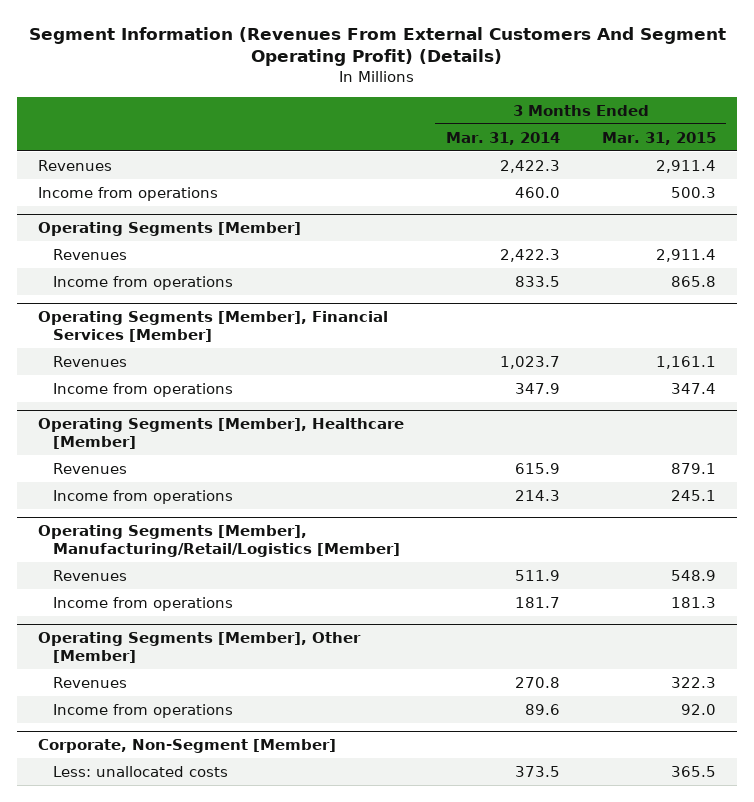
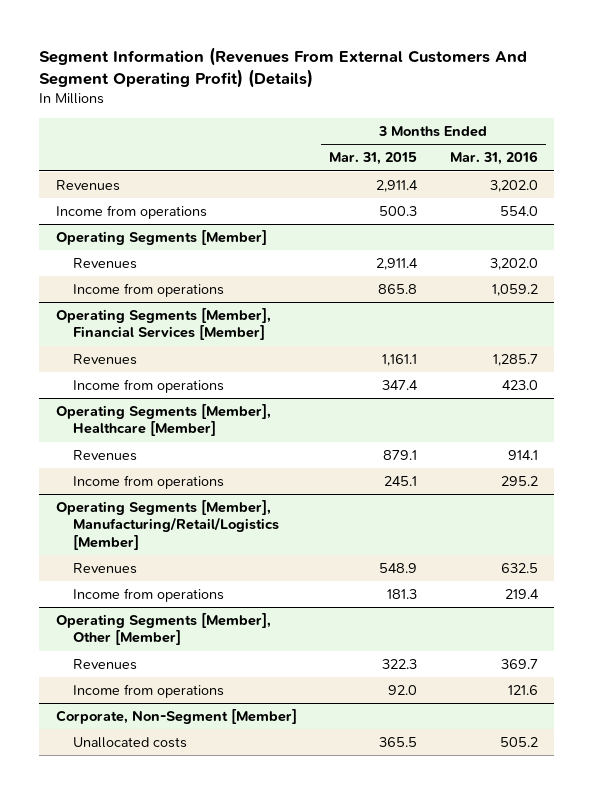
[445,131,560,145] Mar. 31, 2014 -> none
none -> [449,151,538,166] Mar. 31, 2016
[52,765,228,777] Less: unallocated costs -> [72,737,187,749] Unallocated costs

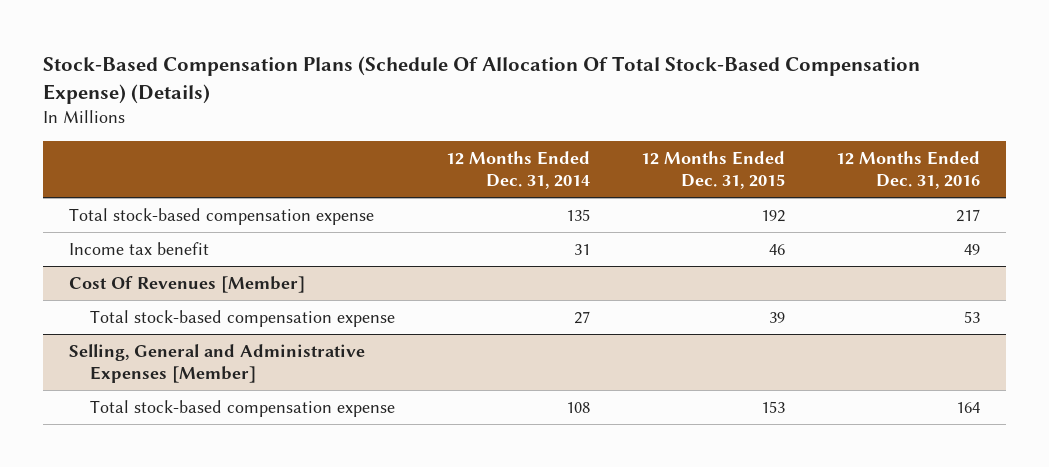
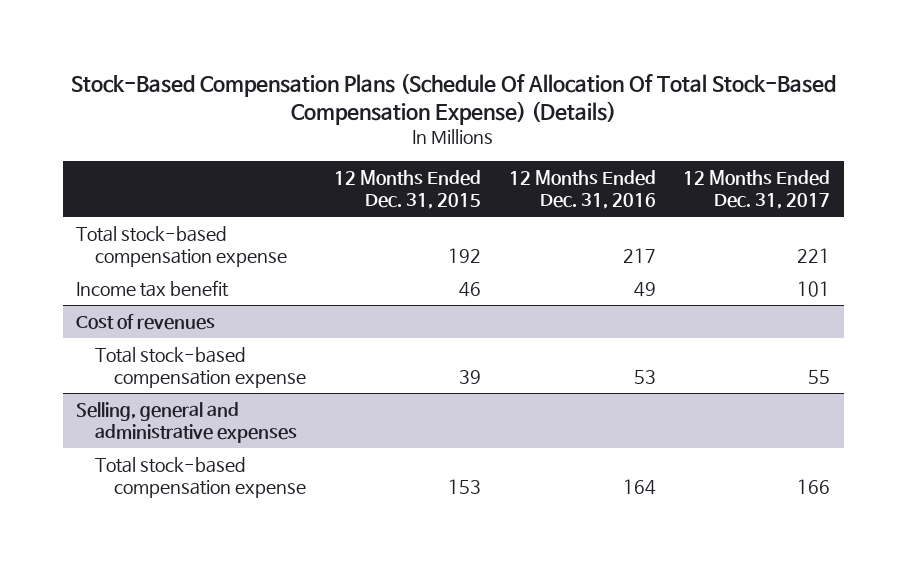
[445,151,590,190] 12 Months Ended Dec. 31, 2014 -> none
none -> [683,169,831,210] 12 Months Ended Dec. 31, 2017
[68,275,305,293] Cost Of Revenues [Member] -> [76,313,216,330] Cost of revenues
[68,343,365,383] Selling, General and Administrative Expenses [Member] -> [76,401,298,444] Selling, general and administrative expenses

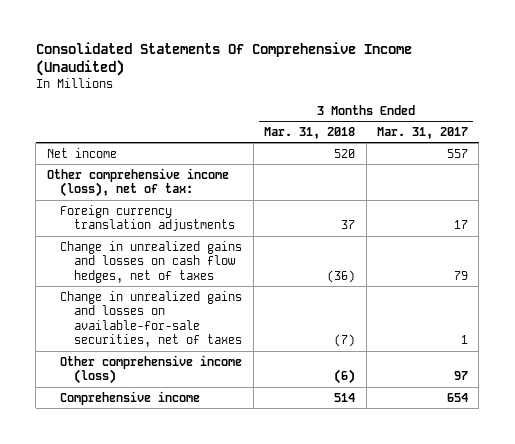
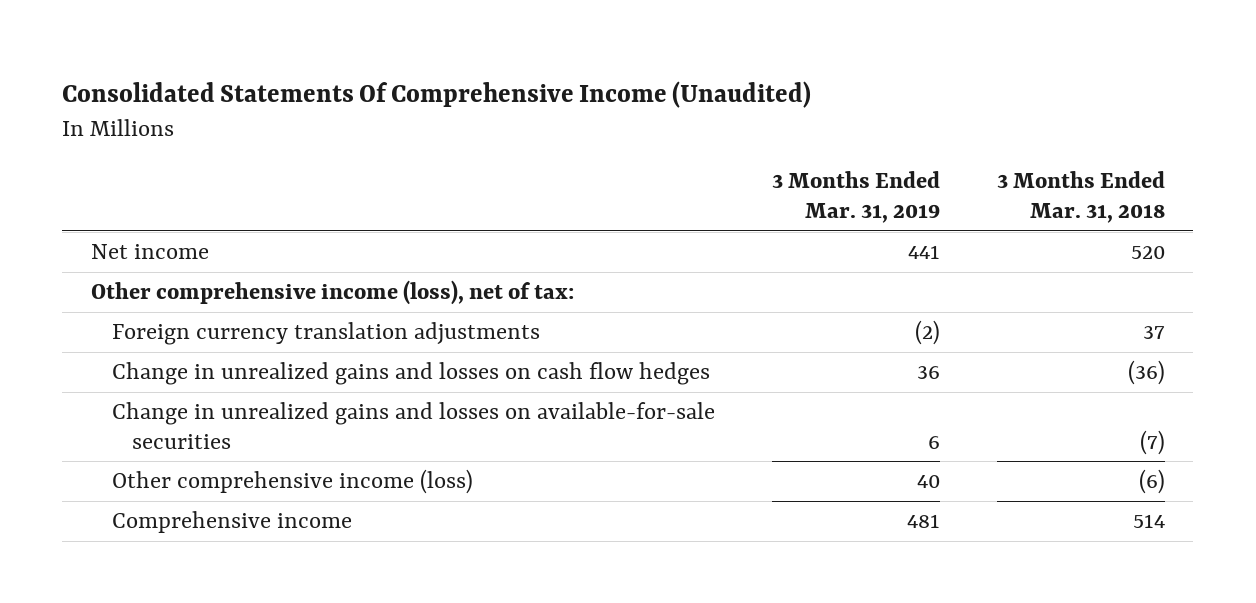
[377,127,469,140] Mar. 31, 2017 -> none
none -> [771,171,940,223] 3 Months Ended Mar. 31, 2019
[60,240,243,283] Change in unrealized gains and losses on cash flow hedges, net of taxes -> [111,362,710,386] Change in unrealized gains and losses on cash flow hedges
[60,290,243,348] Change in unrealized gains and losses on available-for-sale securities, net of taxes -> [111,402,715,449] Change in unrealized gains and losses on available-for-sale securities

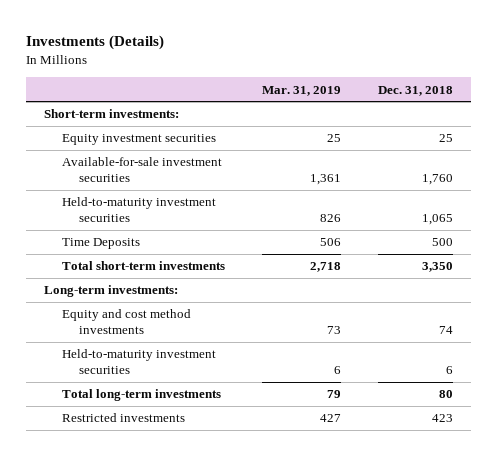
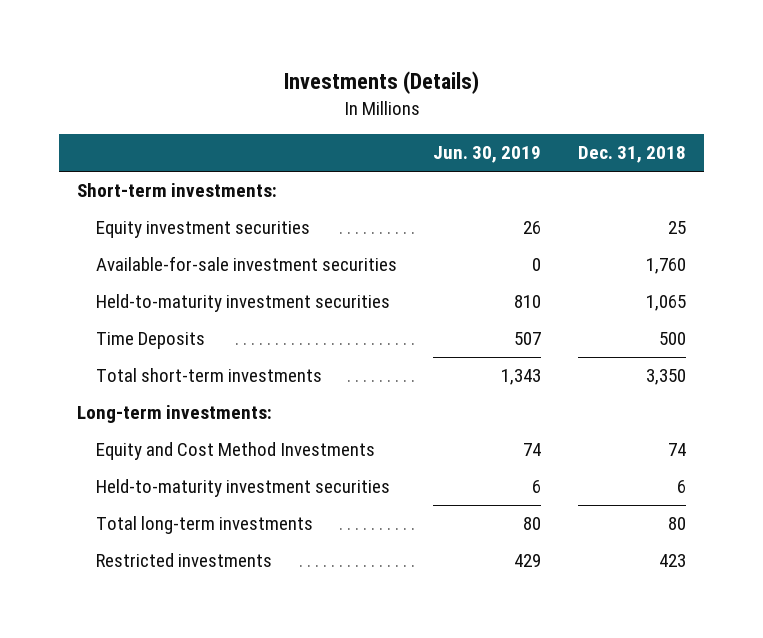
[261,85,341,96] Mar. 31, 2019 -> none
none -> [433,146,542,164] Jun. 30, 2019
[61,309,191,335] Equity and cost method investments -> [95,442,375,461] Equity and Cost Method Investments

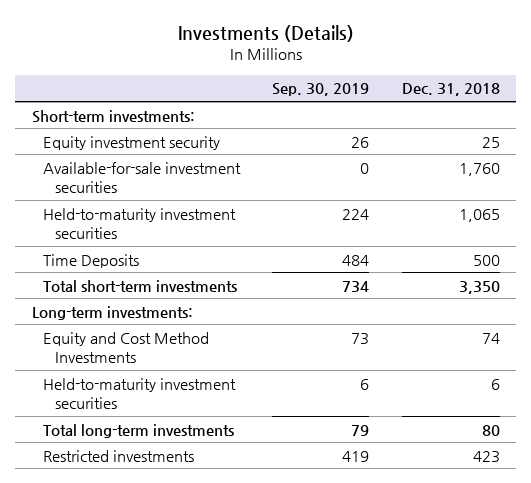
[433,146,542,164] Jun. 30, 2019 -> none
none -> [272,83,370,97] Sep. 30, 2019
[95,221,310,239] Equity investment securities -> [43,135,221,150] Equity investment security

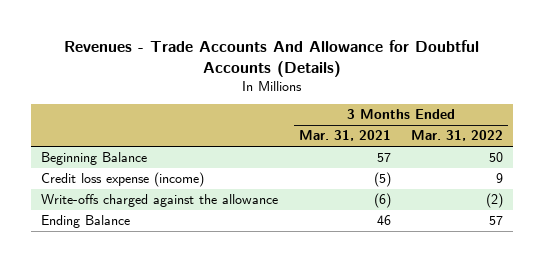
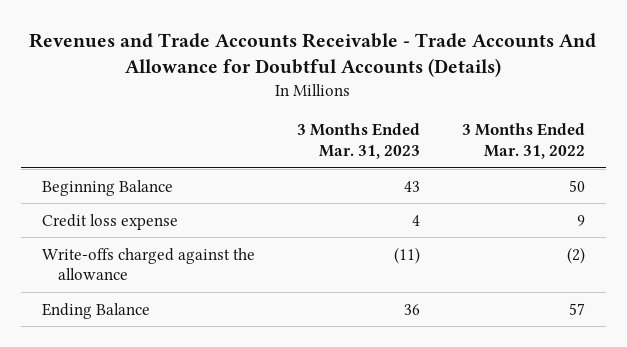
[64,39,480,77] Revenues - Trade Accounts And Allowance for Doubtful Accounts (Details) -> [29,33,597,78] Revenues and Trade Accounts Receivable - Trade Accounts And Allowance for Doubtful Accounts (Details)
[298,130,391,142] Mar. 31, 2021 -> none
none -> [296,123,420,160] 3 Months Ended Mar. 31, 2023
[41,172,205,188] Credit loss expense (income) -> [42,213,179,230] Credit loss expense

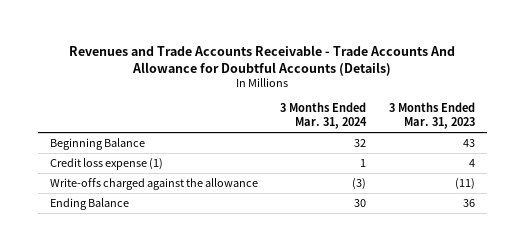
[461,123,585,160] 3 Months Ended Mar. 31, 2022 -> none
none -> [280,102,368,130] 3 Months Ended Mar. 31, 2024
[42,213,179,230] Credit loss expense -> [49,157,163,170] Credit loss expense (1)

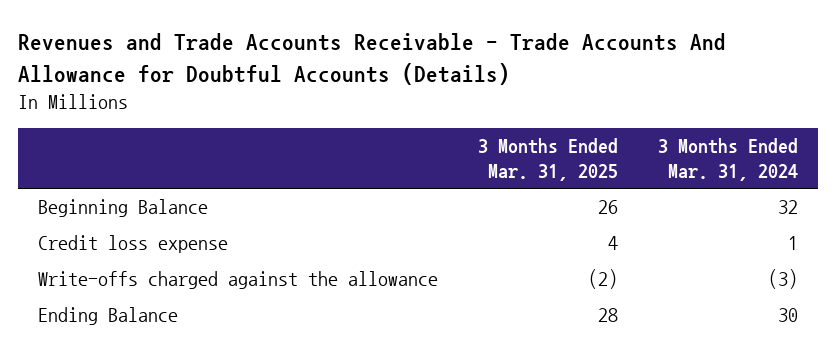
[389,102,476,130] 3 Months Ended Mar. 31, 2023 -> none
none -> [478,138,619,181] 3 Months Ended Mar. 31, 2025
[49,157,163,170] Credit loss expense (1) -> [37,235,228,254] Credit loss expense

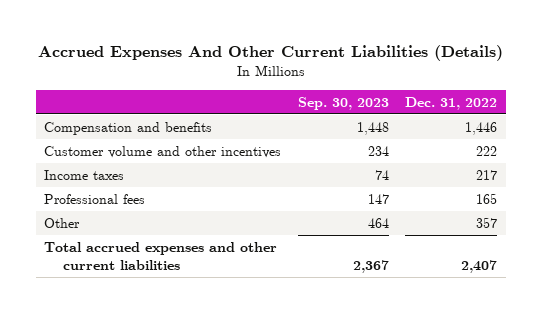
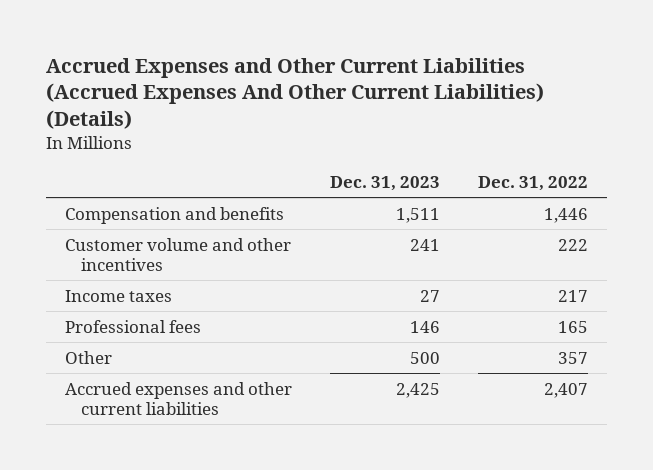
[37,45,503,62] Accrued Expenses And Other Current Liabilities (Details) -> [45,57,544,130] Accrued Expenses and Other Current Liabilities (Accrued Expenses And Other Current Liabilities) (Details)
[297,96,389,110] Sep. 30, 2023 -> none
none -> [329,176,440,192] Dec. 31, 2023
[43,241,277,270] Total accrued expenses and other current liabilities -> [64,381,292,415] Accrued expenses and other current liabilities

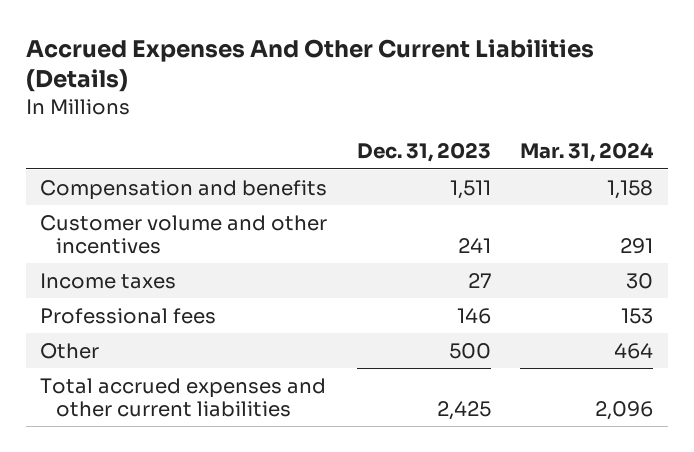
[45,57,544,130] Accrued Expenses and Other Current Liabilities (Accrued Expenses And Other Current Liabilities) (Details) -> [25,38,594,93] Accrued Expenses And Other Current Liabilities (Details)
[478,176,589,192] Dec. 31, 2022 -> none
none -> [520,142,655,163] Mar. 31, 2024
[64,381,292,415] Accrued expenses and other current liabilities -> [40,377,327,417] Total accrued expenses and other current liabilities

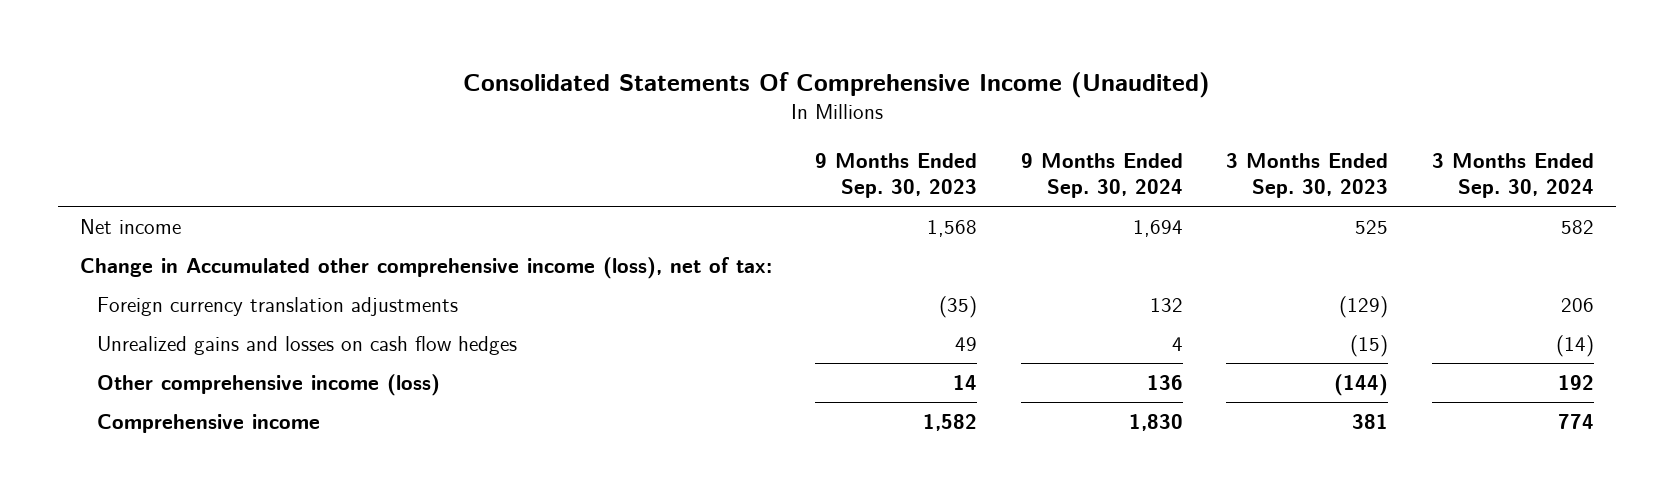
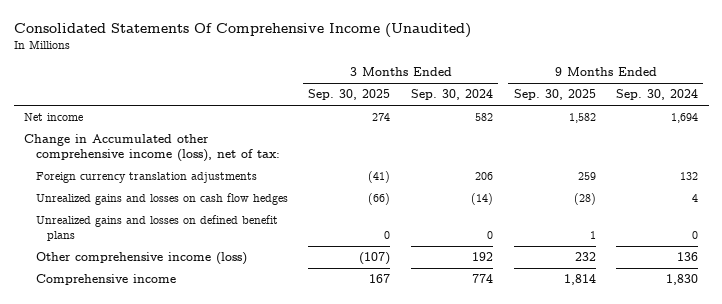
[815,152,978,199] 9 Months Ended Sep. 30, 2023 -> none
[1226,152,1389,199] 3 Months Ended Sep. 30, 2023 -> none
none -> [308,89,391,101] Sep. 30, 2025
none -> [513,89,596,101] Sep. 30, 2025
none -> [35,215,278,241] Unrealized gains and losses on defined benefit plans

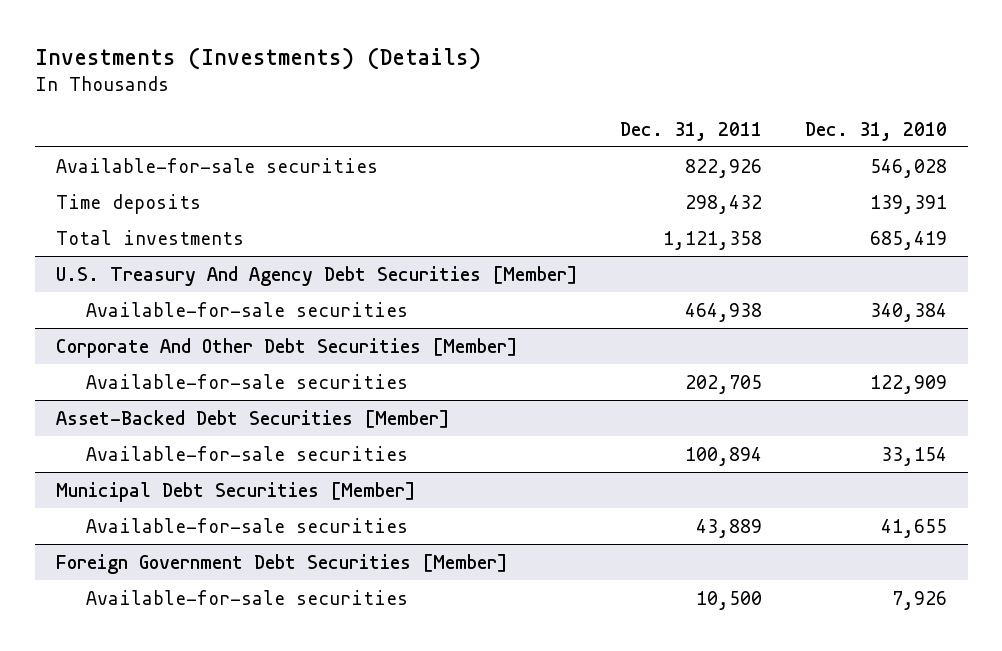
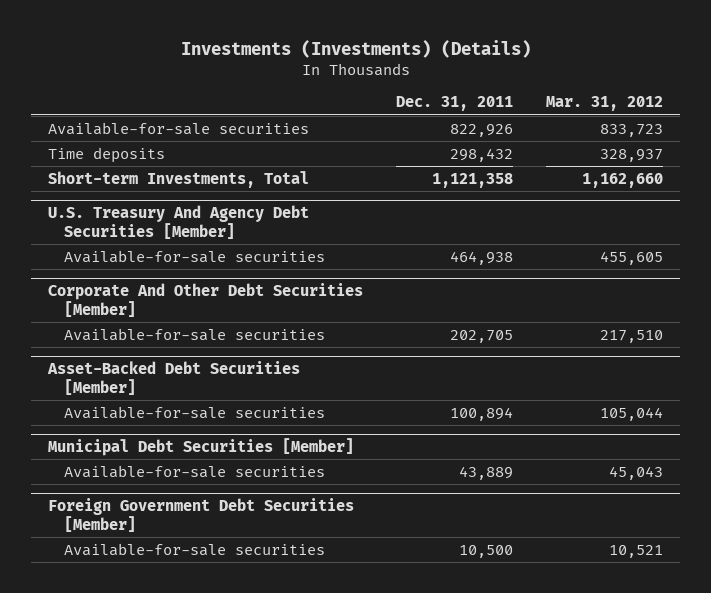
[804,121,947,141] Dec. 31, 2010 -> none
none -> [546,96,664,112] Mar. 31, 2012
[55,229,244,245] Total investments -> [48,170,310,188] Short-term Investments, Total

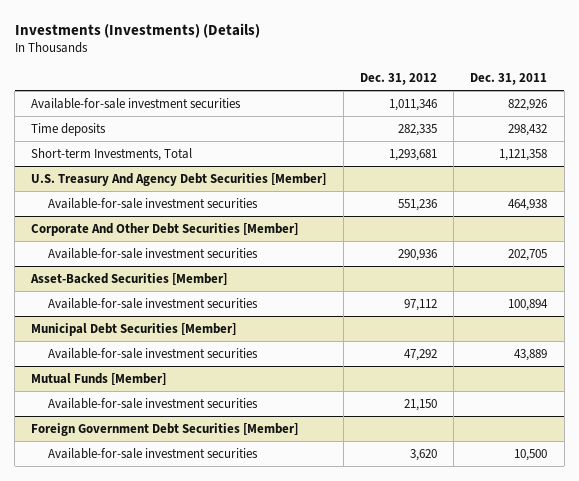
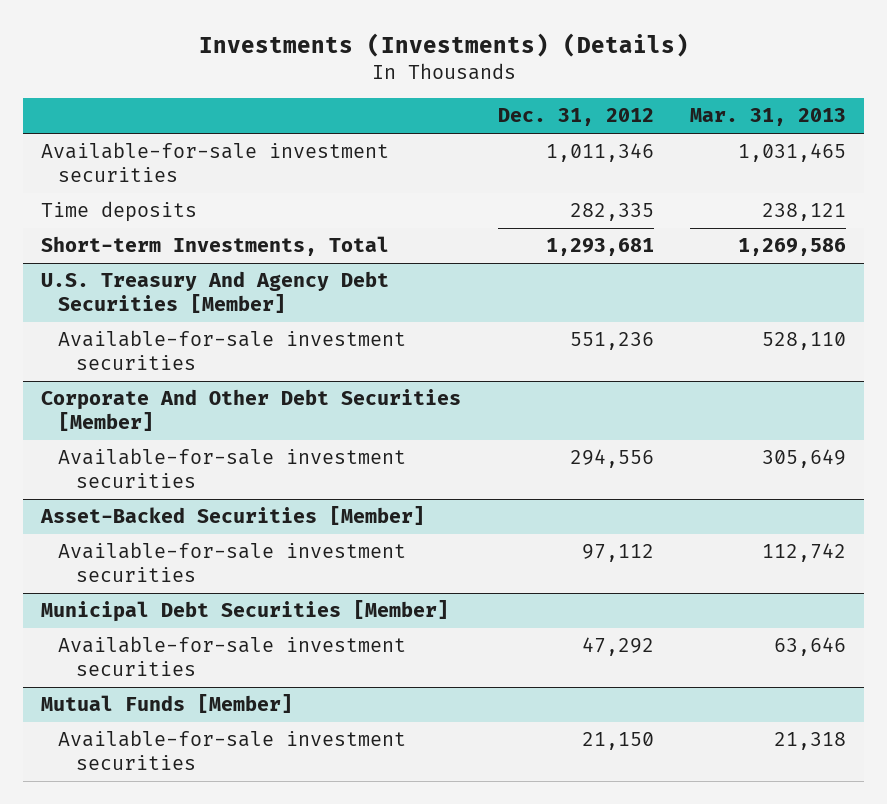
[470,73,548,86] Dec. 31, 2011 -> none
none -> [690,108,847,127] Mar. 31, 2013
[397,248,437,261] 290,936 -> [569,449,654,469] 294,556
[31,422,299,436] Foreign Government Debt Securities [Member] -> none
[48,447,259,459] Available-for-sale investment securities -> none

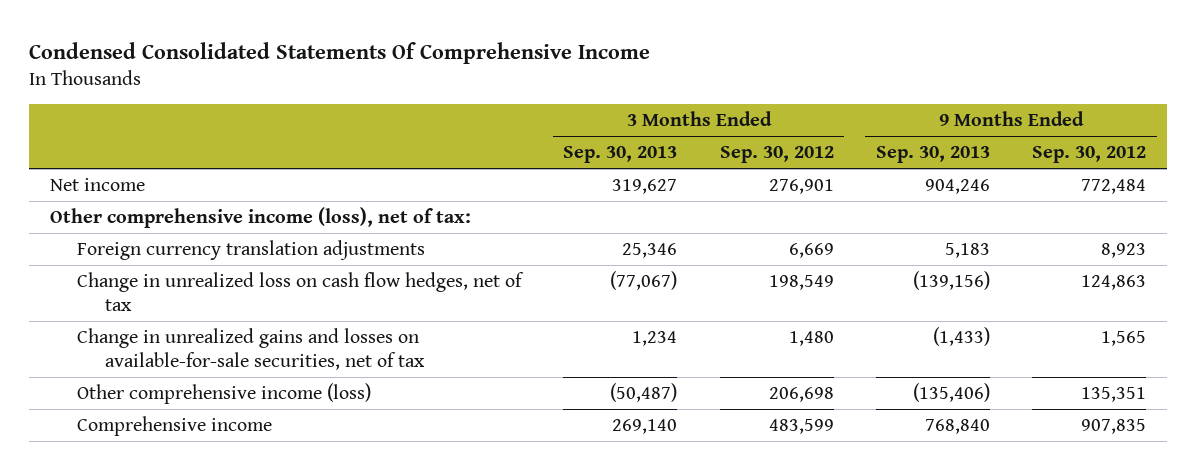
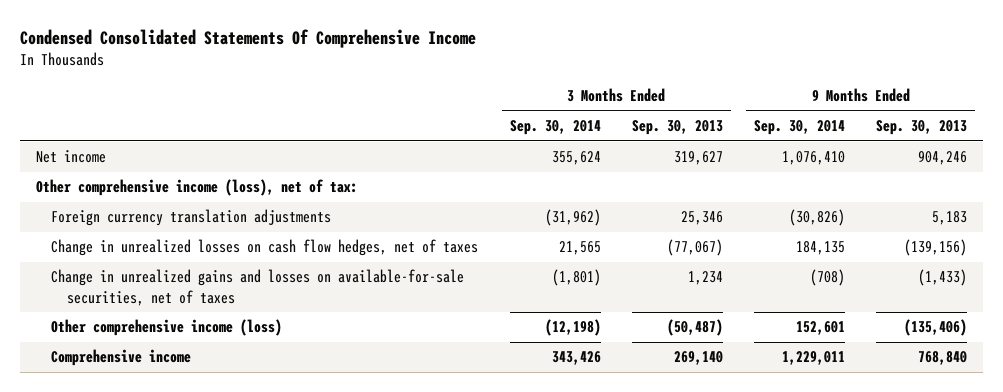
[719,146,834,164] Sep. 30, 2012 -> none
[1032,146,1147,164] Sep. 30, 2012 -> none
none -> [509,120,601,136] Sep. 30, 2014
none -> [754,120,846,136] Sep. 30, 2014
[77,272,525,312] Change in unrealized loss on cash flow hedges, net of tax -> [51,239,479,257] Change in unrealized losses on cash flow hedges, net of taxes
[77,328,425,371] Change in unrealized gains and losses on available-for-sale securities, net of tax -> [51,269,465,306] Change in unrealized gains and losses on available-for-sale securities, net of taxes

